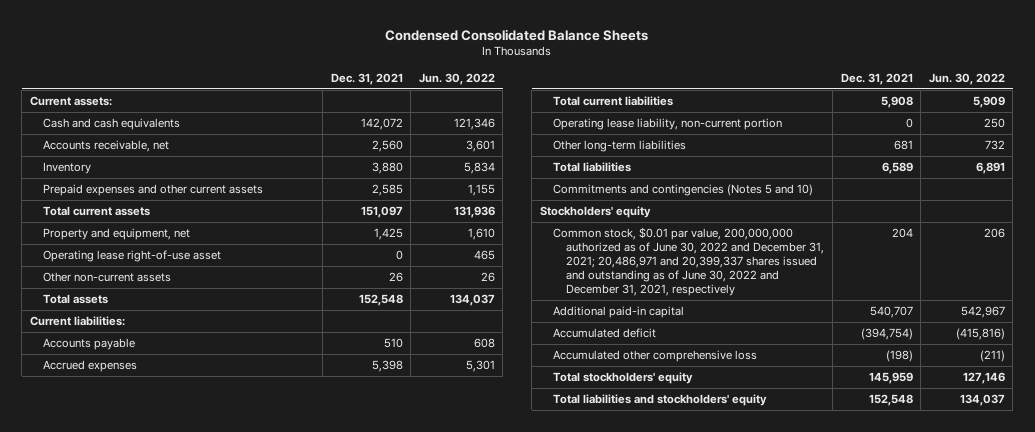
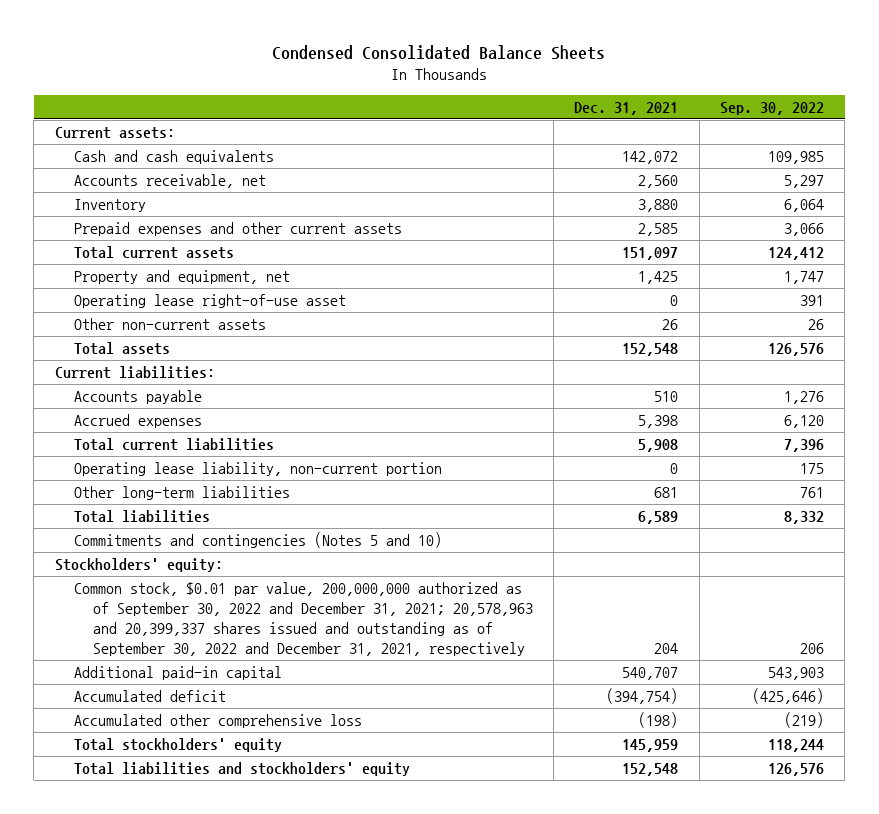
[418,72,495,85] Jun. 30, 2022 -> none
none -> [719,101,824,115] Sep. 30, 2022
[539,206,651,219] Stockholders' equity -> [54,558,223,573] Stockholders' equity:
[553,227,825,296] Common stock, $0.01 par value, 200,000,000 authorized as of June 30, 2022 and December 31, 2021; 20,486,971 and 20,399,337 shares issued and outstanding as of June 30, 2022 and December 31, 2021, respectively -> [73,582,533,657] Common stock, $0.01 par value, 200,000,000 authorized as of September 30, 2022 and December 31, 2021; 20,578,963 and 20,399,337 shares issued and outstanding as of September 30, 2022 and December 31, 2021, respectively

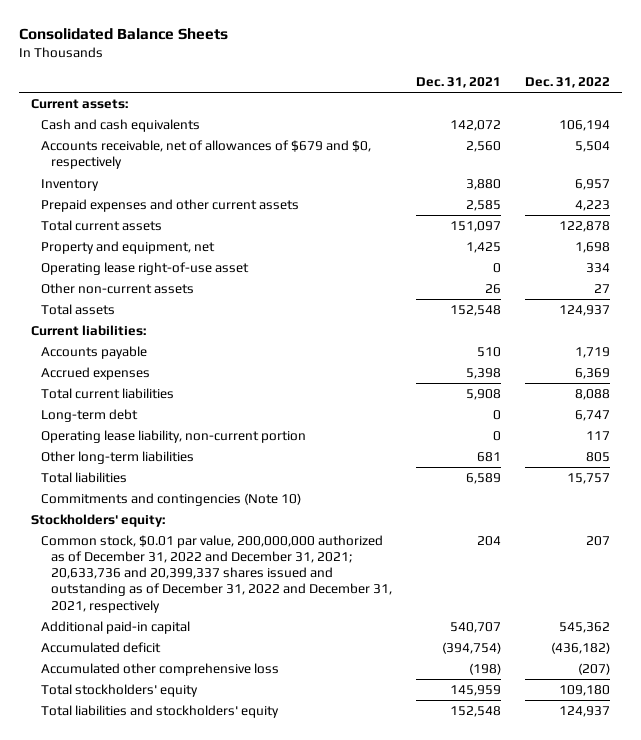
[272,45,606,61] Condensed Consolidated Balance Sheets -> [18,28,228,41] Consolidated Balance Sheets
[719,101,824,115] Sep. 30, 2022 -> none
none -> [525,76,611,88] Dec. 31, 2022
[73,174,266,189] Accounts receivable, net -> [40,140,371,170] Accounts receivable, net of allowances of $679 and $0, respectively
none -> [40,409,138,423] Long-term debt
[73,532,442,549] Commitments and contingencies (Notes 5 and 10) -> [40,493,301,507] Commitments and contingencies (Note 10)
[73,582,533,657] Common stock, $0.01 par value, 200,000,000 authorized as of September 30, 2022 and December 31, 2021; 20,578,963 and 20,399,337 shares issued and outstanding as of September 30, 2022 and December 31, 2021, respectively -> [40,535,393,613] Common stock, $0.01 par value, 200,000,000 authorized as of December 31, 2022 and December 31, 2021; 20,633,736 and 20,399,337 shares issued and outstanding as of December 31, 2022 and December 31, 2021, respectively

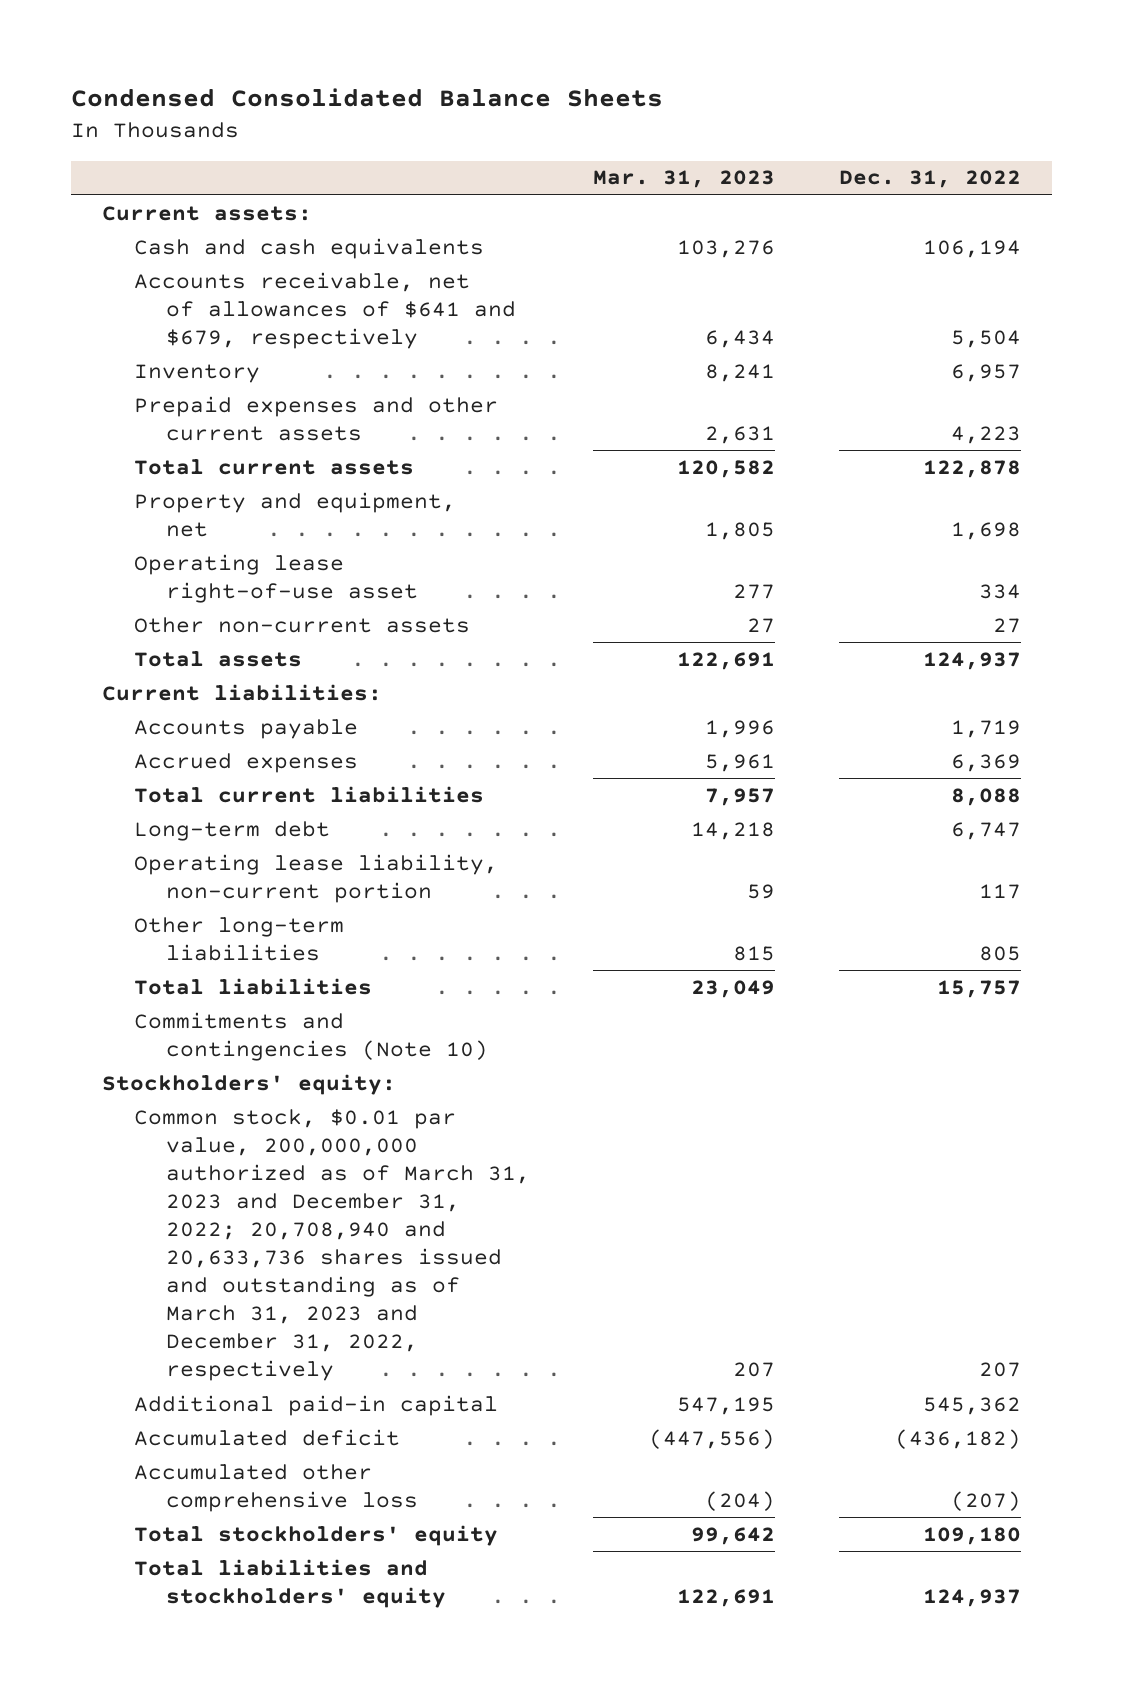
[18,28,228,41] Consolidated Balance Sheets -> [70,88,663,108] Condensed Consolidated Balance Sheets
[416,76,502,88] Dec. 31, 2021 -> none
none -> [593,170,776,189] Mar. 31, 2023
[40,140,371,170] Accounts receivable, net of allowances of $679 and $0, respectively -> [133,271,516,350] Accounts receivable, net of allowances of $641 and $679, respectively
[40,535,393,613] Common stock, $0.01 par value, 200,000,000 authorized as of December 31, 2022 and December 31, 2021; 20,633,736 and 20,399,337 shares issued and outstanding as of December 31, 2022 and December 31, 2021, respectively -> [133,1108,530,1382] Common stock, $0.01 par value, 200,000,000 authorized as of March 31, 2023 and December 31, 2022; 20,708,940 and 20,633,736 shares issued and outstanding as of March 31, 2023 and December 31, 2022, respectively

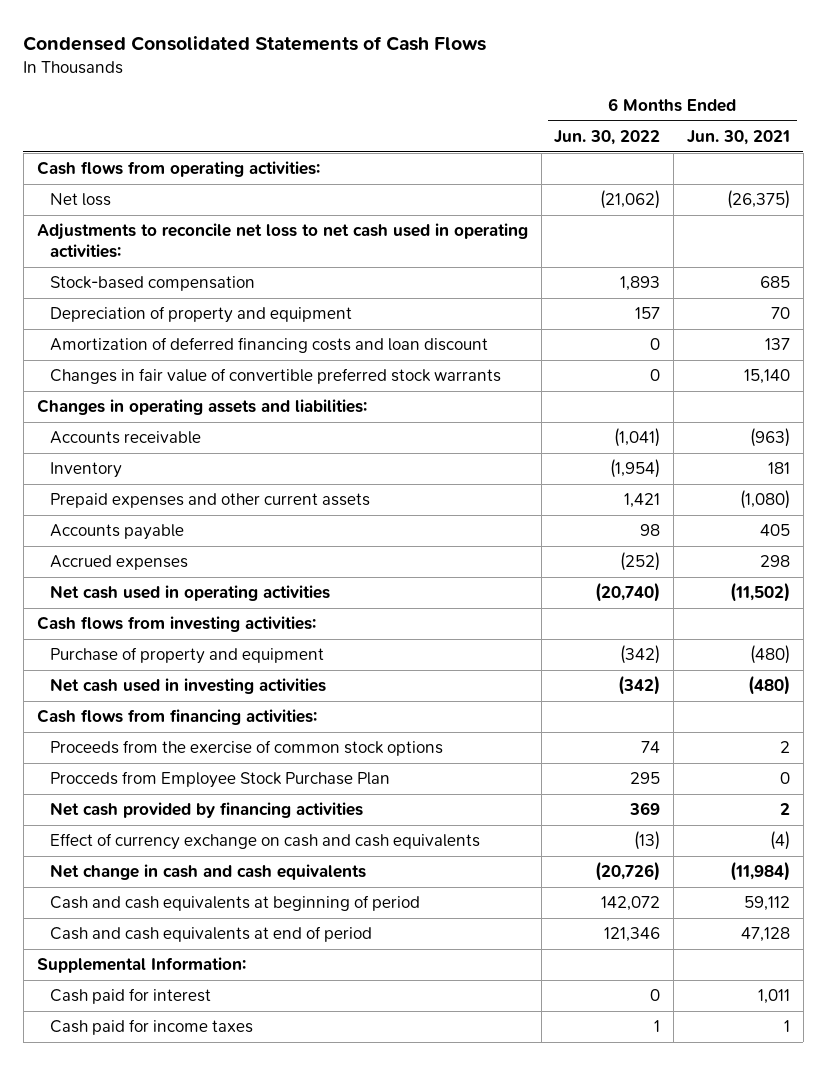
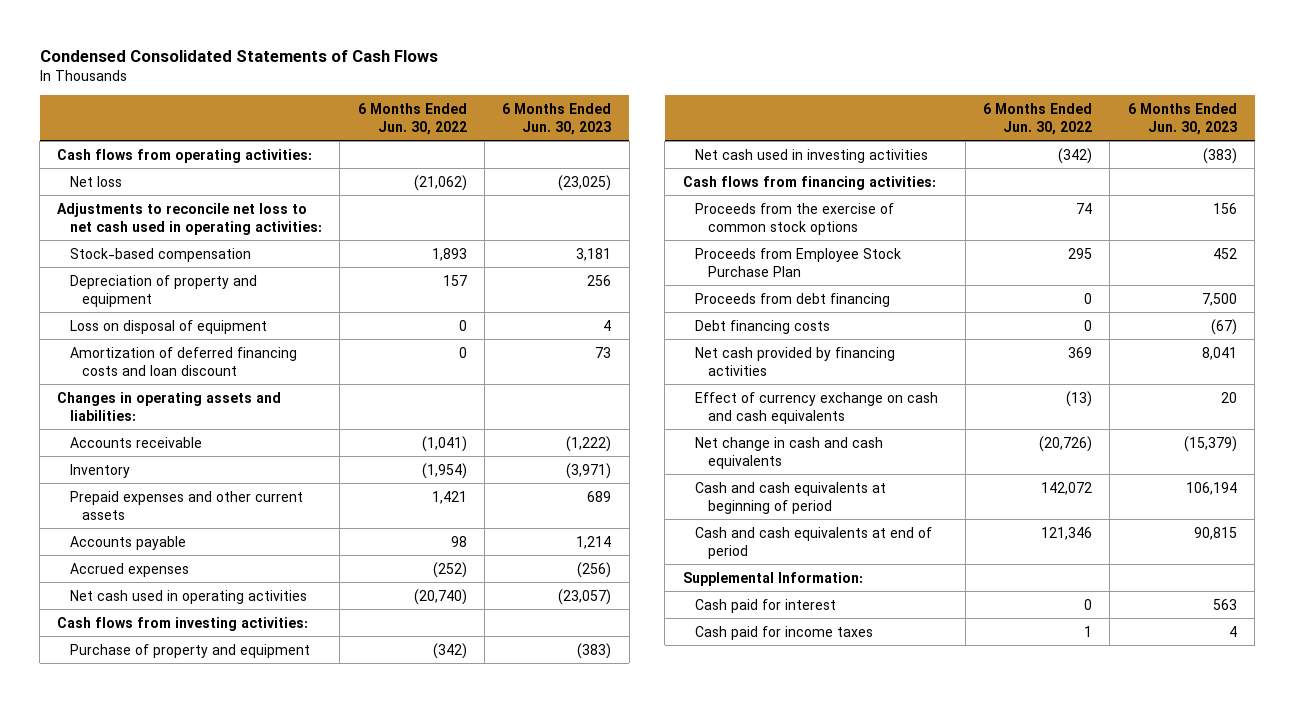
[687,130,791,146] Jun. 30, 2021 -> none
none -> [502,102,612,135] 6 Months Ended Jun. 30, 2023
none -> [69,319,267,334] Loss on disposal of equipment
[50,368,502,385] Changes in fair value of convertible preferred stock warrants -> none
[50,771,391,789] Procceds from Employee Stock Purchase Plan -> [695,247,902,277] Proceeds from Employee Stock Purchase Plan
none -> [695,292,891,307] Proceeds from debt financing
none -> [695,319,831,334] Debt financing costs

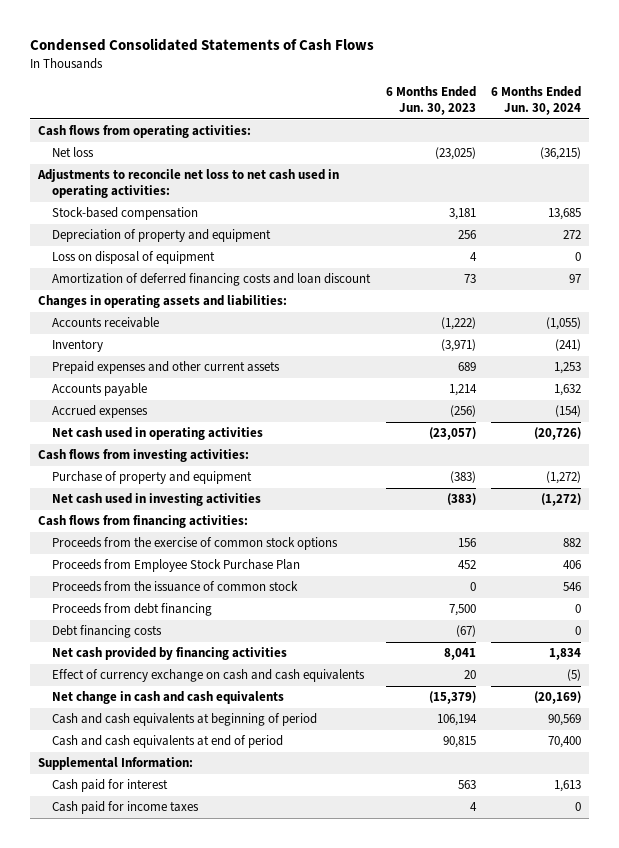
[357,102,467,135] 6 Months Ended Jun. 30, 2022 -> none
none -> [491,86,582,116] 6 Months Ended Jun. 30, 2024
none -> [52,581,299,593] Proceeds from the issuance of common stock

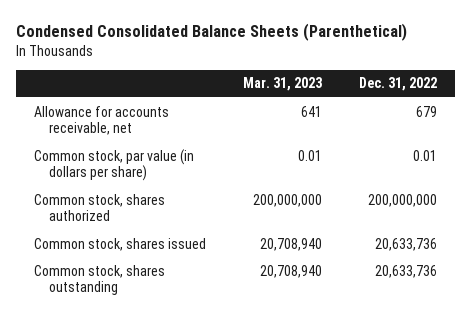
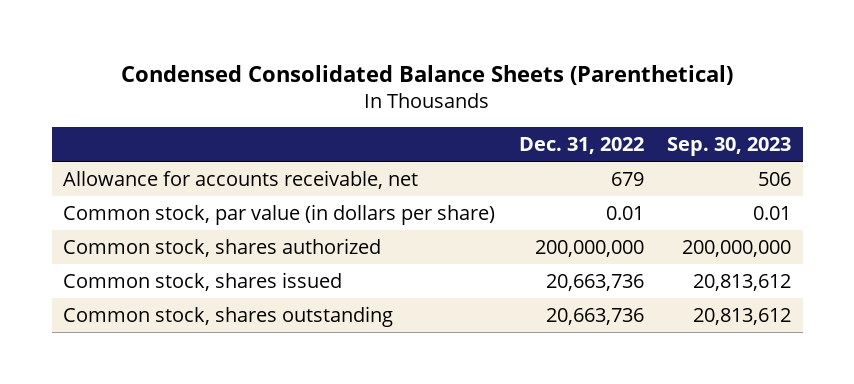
[242,77,322,92] Mar. 31, 2023 -> none
none -> [667,136,792,156] Sep. 30, 2023
[374,237,437,251] 20,633,736 -> [545,274,644,292] 20,663,736
[374,264,437,278] 20,633,736 -> [545,308,644,326] 20,663,736

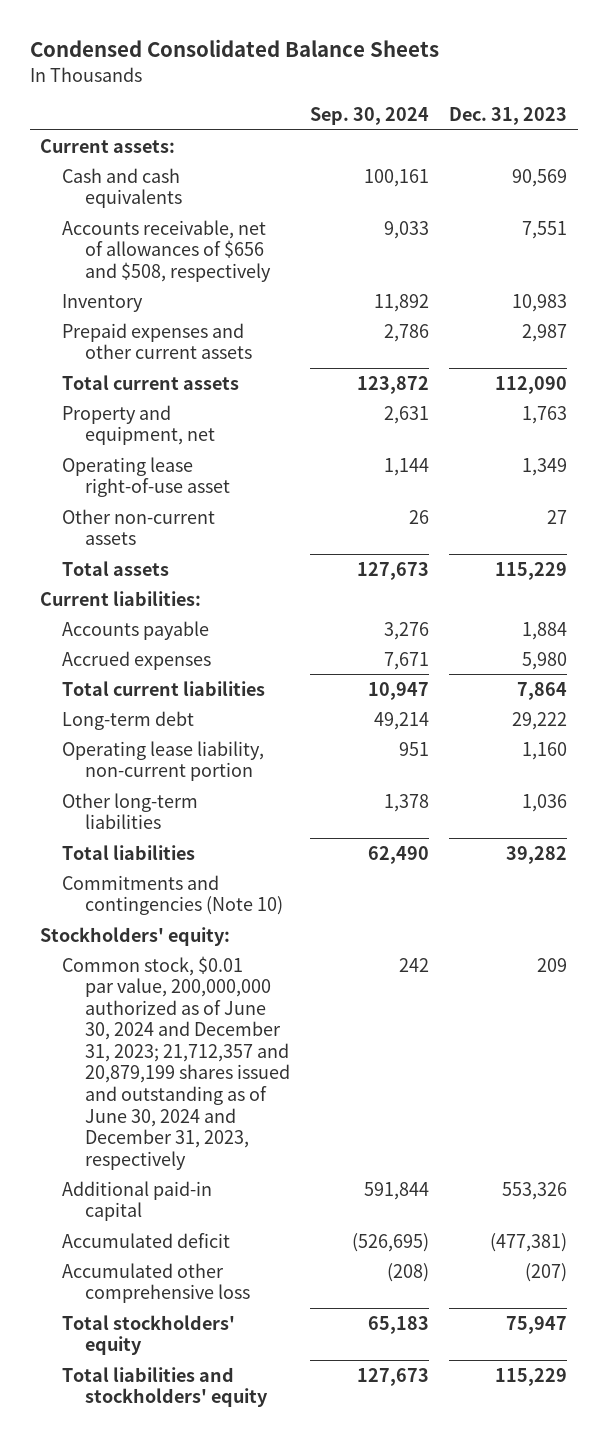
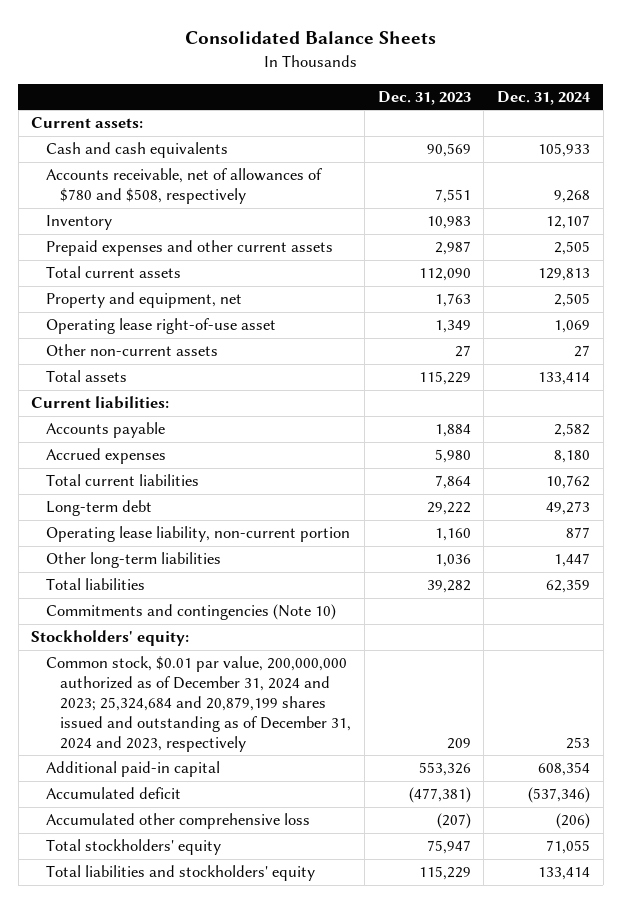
[29,39,439,58] Condensed Consolidated Balance Sheets -> [184,31,436,45] Consolidated Balance Sheets
[309,107,429,126] Sep. 30, 2024 -> none
none -> [496,90,591,105] Dec. 31, 2024
[62,219,271,282] Accounts receivable, net of allowances of $656 and $508, respectively -> [45,168,322,205] Accounts receivable, net of allowances of $780 and $508, respectively
[62,955,290,1170] Common stock, $0.01 par value, 200,000,000 authorized as of June 30, 2024 and December 31, 2023; 21,712,357 and 20,879,199 shares issued and outstanding as of June 30, 2024 and December 31, 2023, respectively -> [45,656,352,752] Common stock, $0.01 par value, 200,000,000 authorized as of December 31, 2024 and 2023; 25,324,684 and 20,879,199 shares issued and outstanding as of December 31, 2024 and 2023, respectively

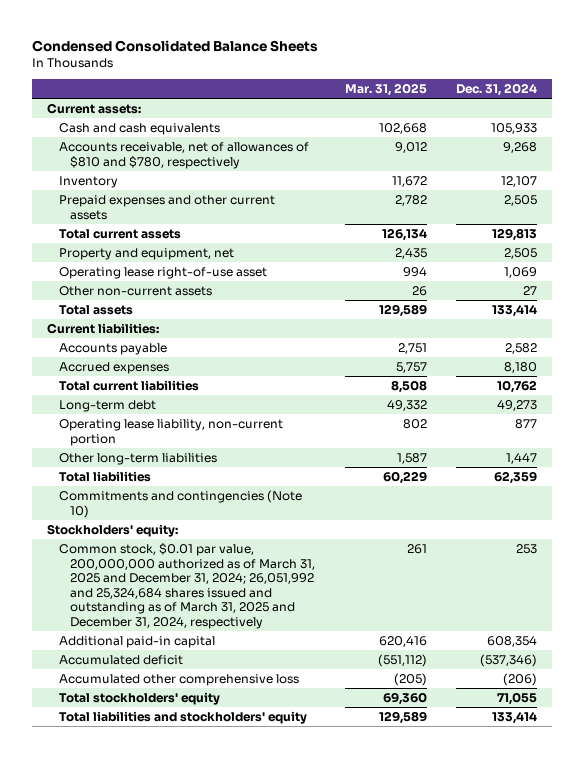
[184,31,436,45] Consolidated Balance Sheets -> [32,39,319,52] Condensed Consolidated Balance Sheets
[377,90,471,105] Dec. 31, 2023 -> none
none -> [344,82,427,96] Mar. 31, 2025
[45,168,322,205] Accounts receivable, net of allowances of $780 and $508, respectively -> [58,141,309,169] Accounts receivable, net of allowances of $810 and $780, respectively
[45,656,352,752] Common stock, $0.01 par value, 200,000,000 authorized as of December 31, 2024 and 2023; 25,324,684 and 20,879,199 shares issued and outstanding as of December 31, 2024 and 2023, respectively -> [58,542,316,629] Common stock, $0.01 par value, 200,000,000 authorized as of March 31, 2025 and December 31, 2024; 26,051,992 and 25,324,684 shares issued and outstanding as of March 31, 2025 and December 31, 2024, respectively

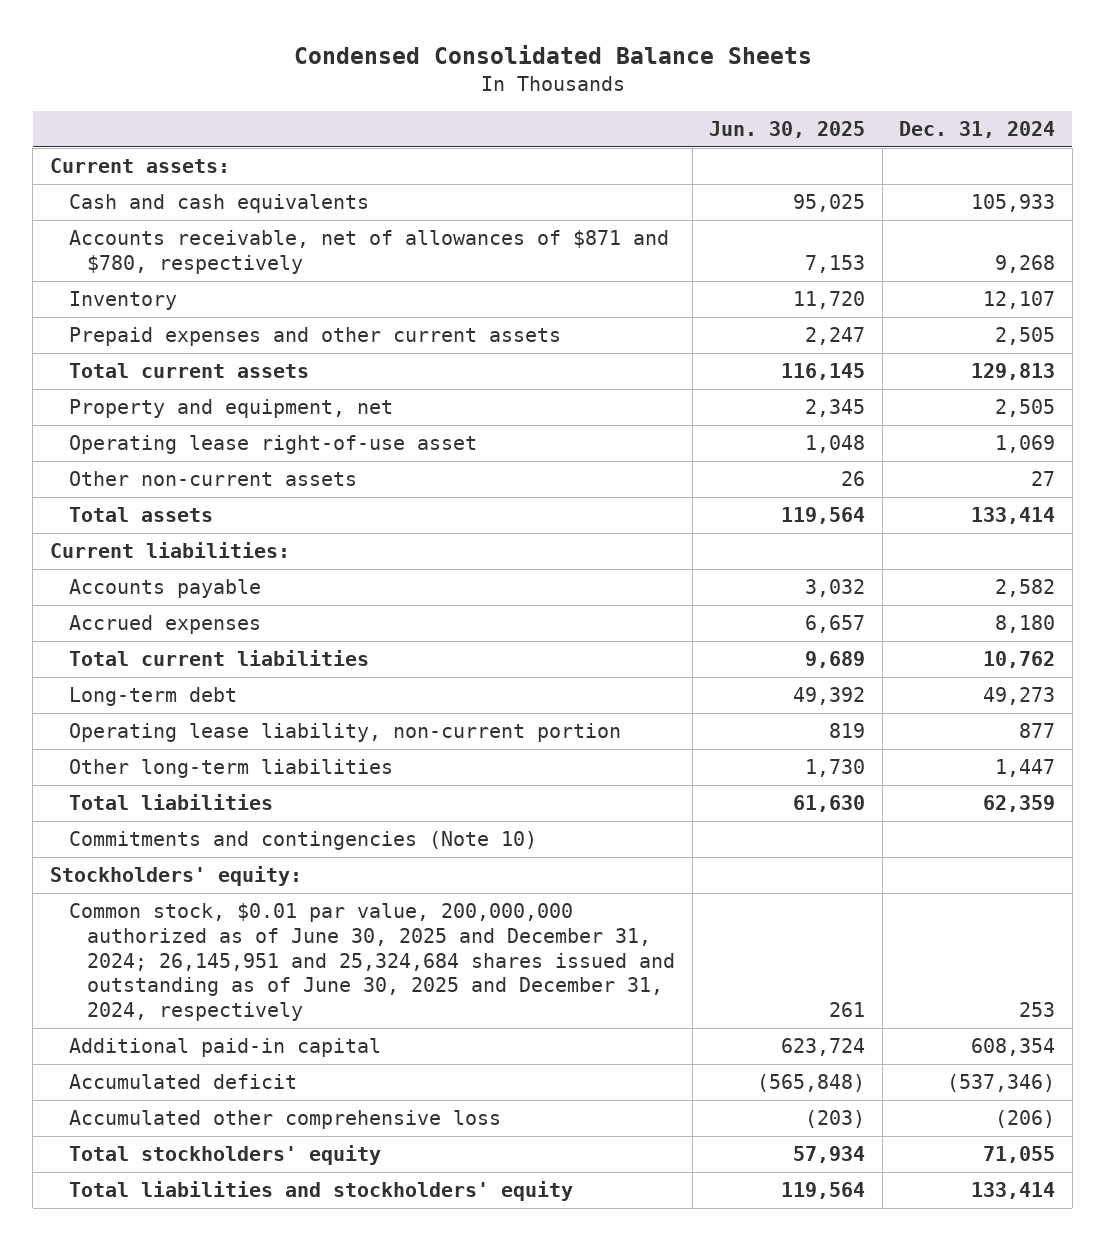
[344,82,427,96] Mar. 31, 2025 -> none
none -> [709,120,866,138] Jun. 30, 2025
[58,141,309,169] Accounts receivable, net of allowances of $810 and $780, respectively -> [68,230,669,275] Accounts receivable, net of allowances of $871 and $780, respectively
[58,542,316,629] Common stock, $0.01 par value, 200,000,000 authorized as of March 31, 2025 and December 31, 2024; 26,051,992 and 25,324,684 shares issued and outstanding as of March 31, 2025 and December 31, 2024, respectively -> [68,903,676,1022] Common stock, $0.01 par value, 200,000,000 authorized as of June 30, 2025 and December 31, 2024; 26,145,951 and 25,324,684 shares issued and outstanding as of June 30, 2025 and December 31, 2024, respectively

